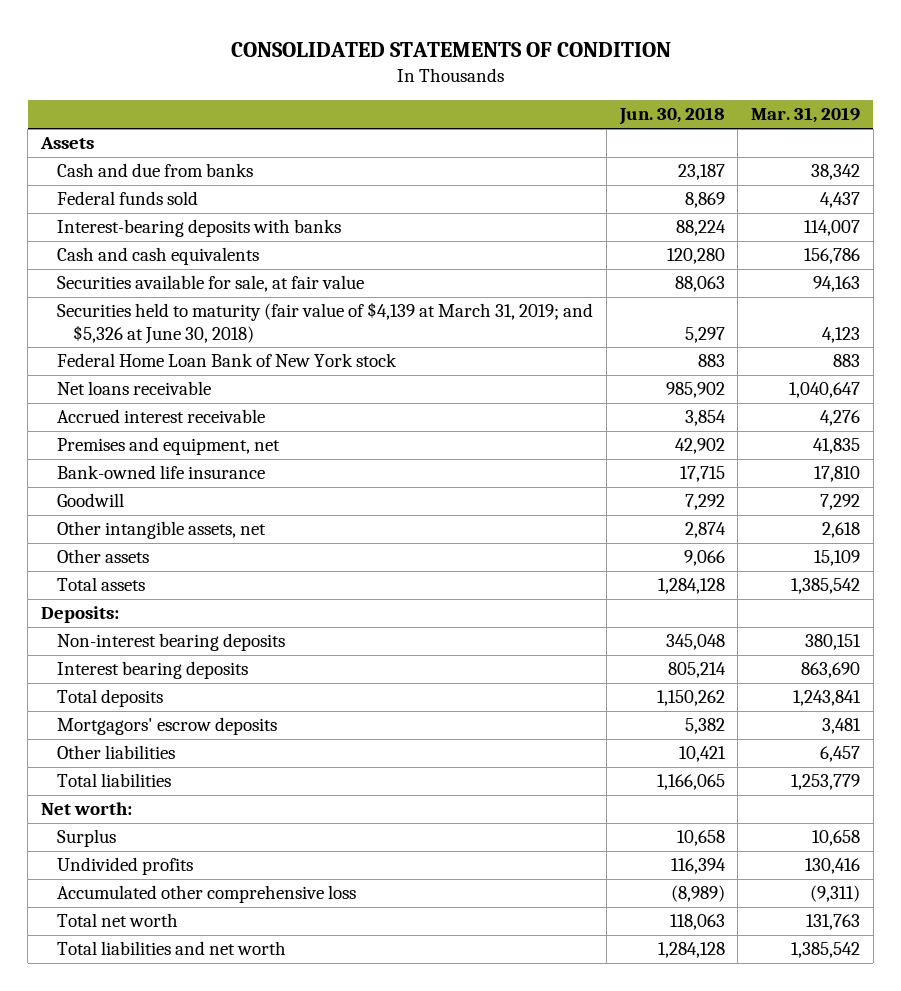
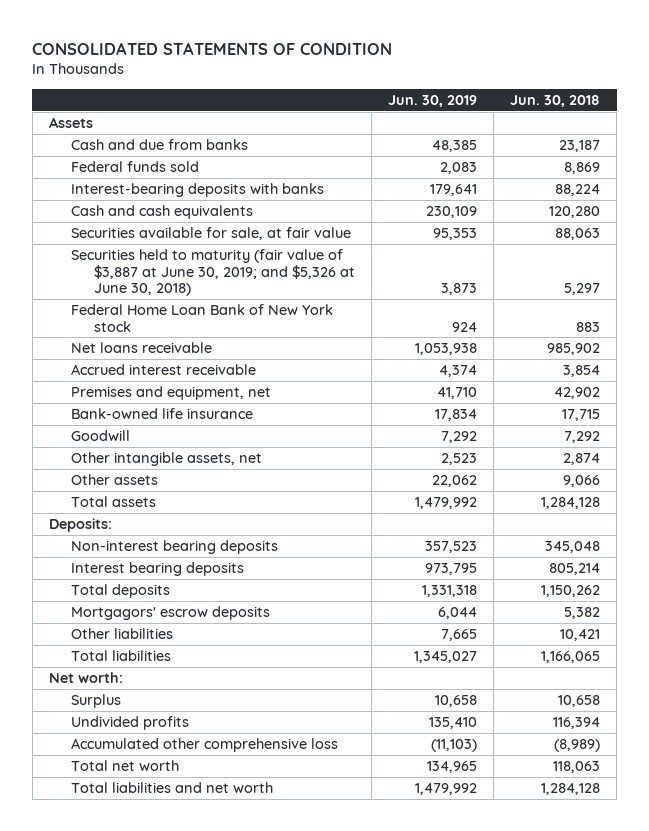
[751,107,861,124] Mar. 31, 2019 -> none
none -> [387,94,477,107] Jun. 30, 2019
[57,302,594,344] Securities held to maturity (fair value of $4,139 at March 31, 2019; and $5,326 at June 30, 2018) -> [71,248,355,297] Securities held to maturity (fair value of $3,887 at June 30, 2019; and $5,326 at June 30, 2018)

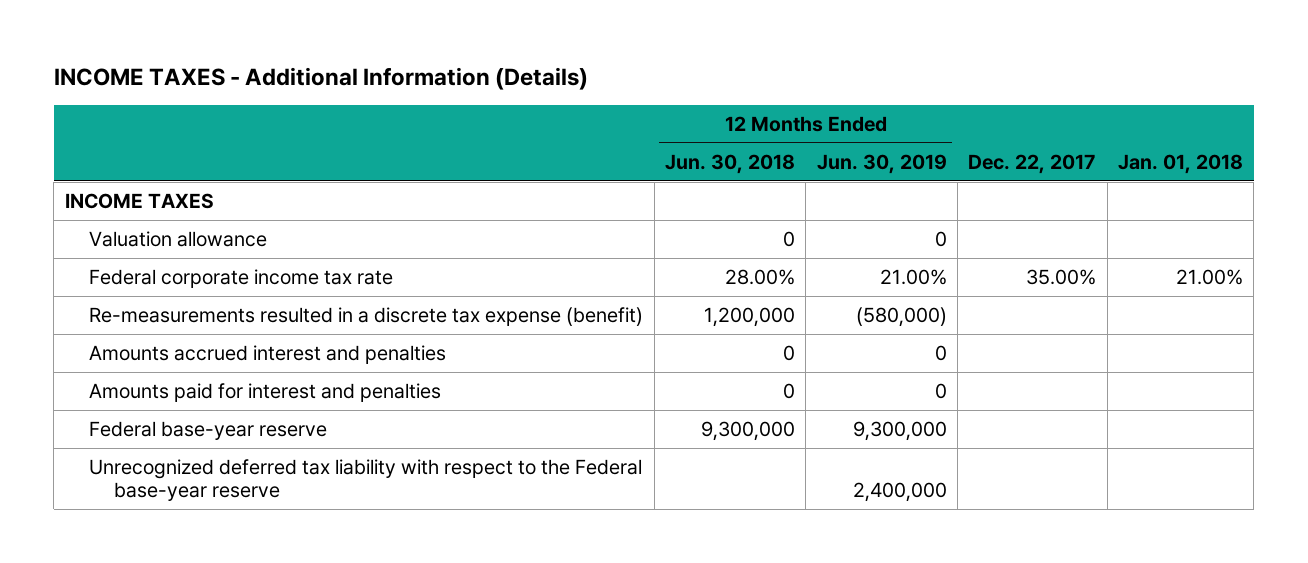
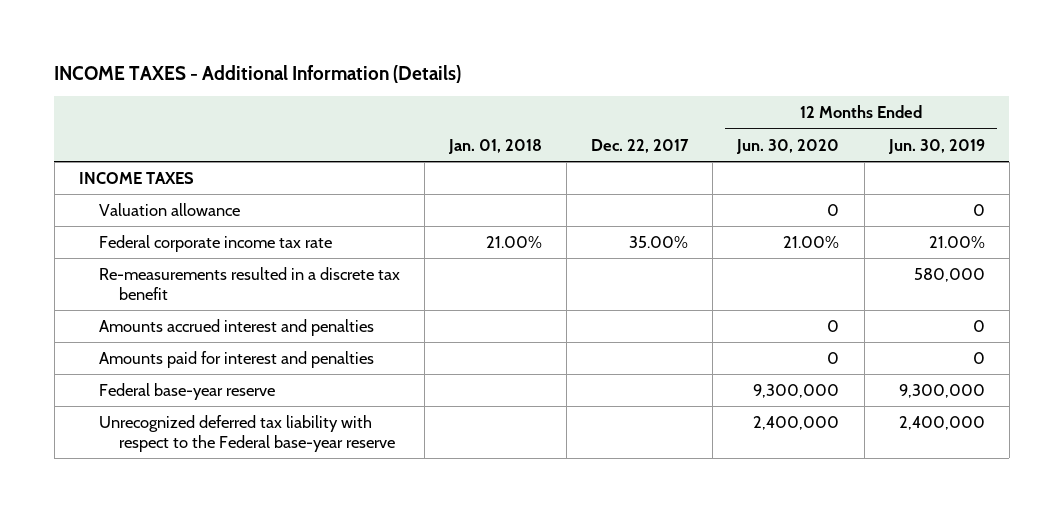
[664,153,795,174] Jun. 30, 2018 -> none
none -> [736,138,840,154] Jun. 30, 2020
[89,306,644,326] Re-measurements resulted in a discrete tax expense (benefit) -> [98,266,400,301] Re-measurements resulted in a discrete tax benefit
[855,306,947,327] (580,000) -> [913,267,985,282] 580,000

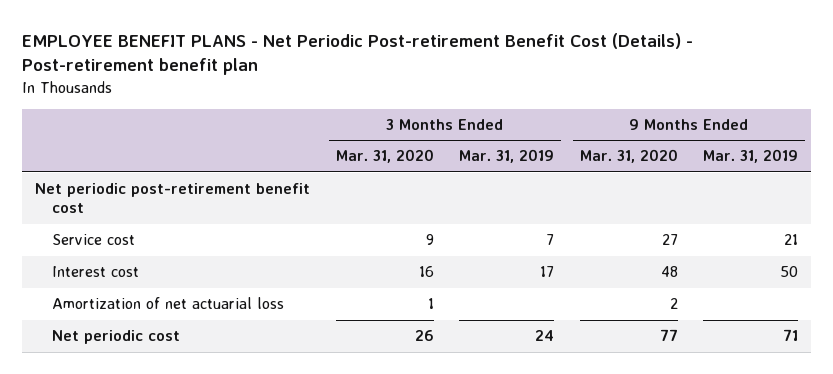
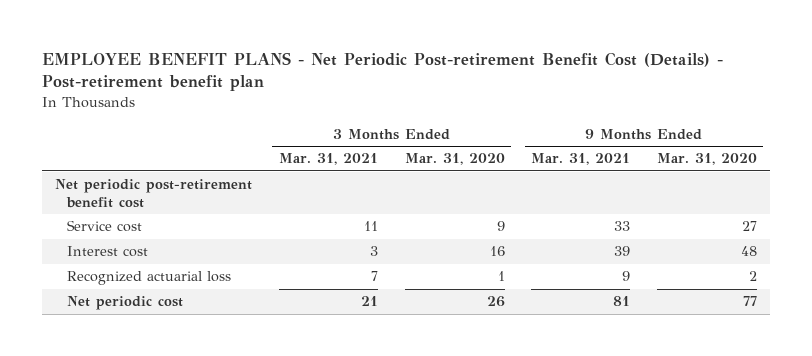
[459,149,555,164] Mar. 31, 2019 -> none
[703,149,799,164] Mar. 31, 2019 -> none
none -> [278,153,378,166] Mar. 31, 2021
none -> [531,153,631,166] Mar. 31, 2021
[52,297,285,310] Amortization of net actuarial loss -> none
none -> [67,271,232,286] Recognized actuarial loss

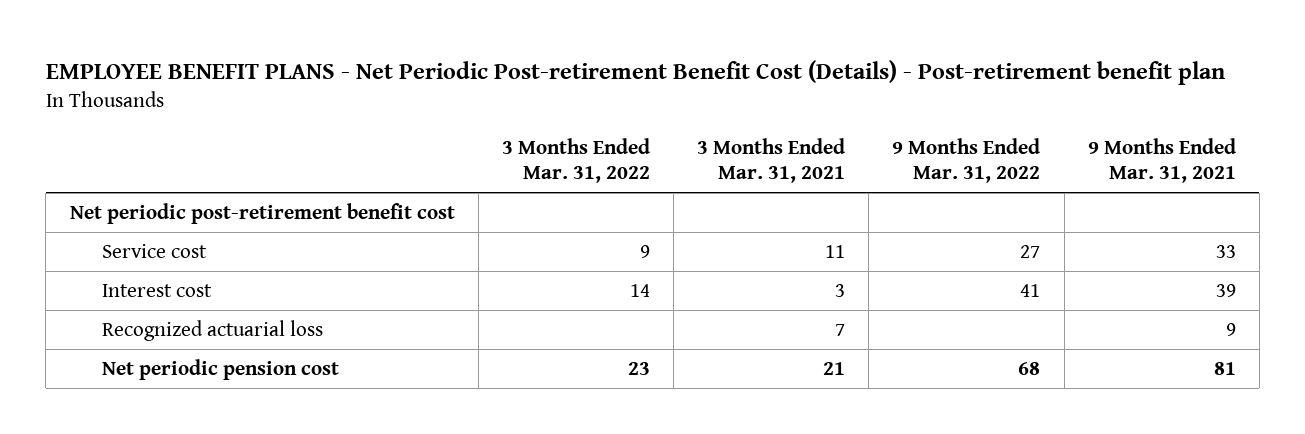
[404,153,505,166] Mar. 31, 2020 -> none
[656,153,757,166] Mar. 31, 2020 -> none
none -> [501,137,650,184] 3 Months Ended Mar. 31, 2022
none -> [892,137,1041,184] 9 Months Ended Mar. 31, 2022
[67,296,184,311] Net periodic cost -> [102,358,340,380] Net periodic pension cost

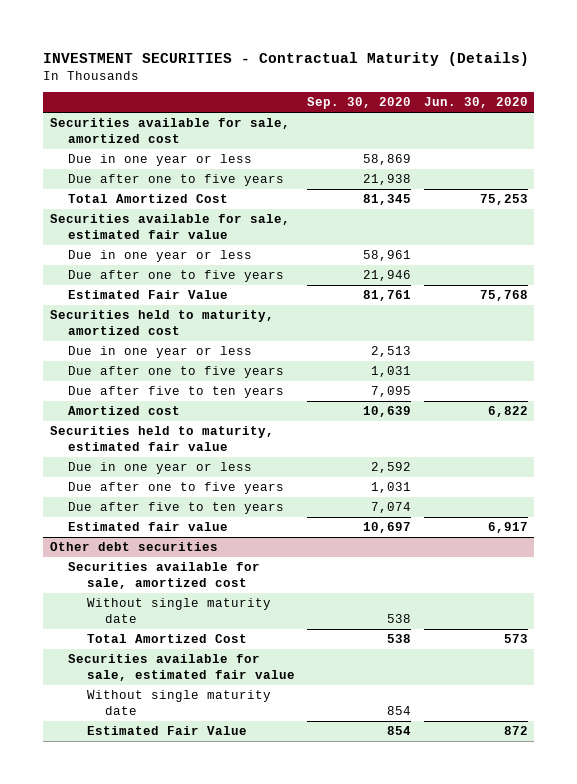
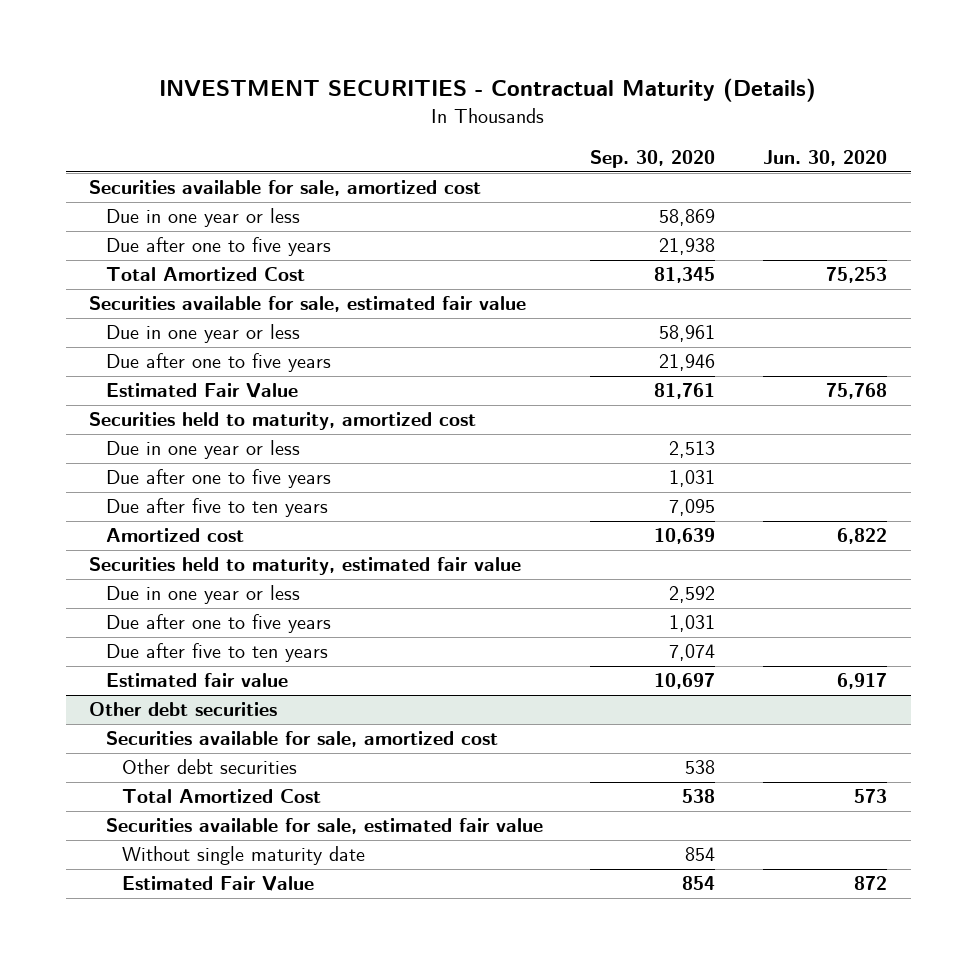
[86,598,271,624] Without single maturity date -> [121,759,297,775] Other debt securities

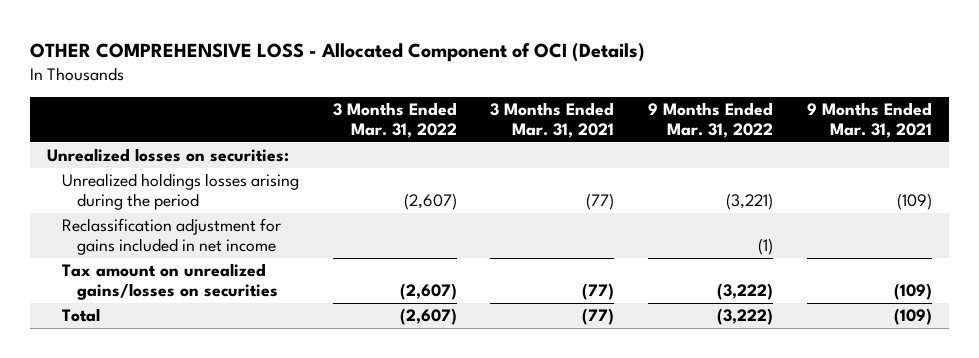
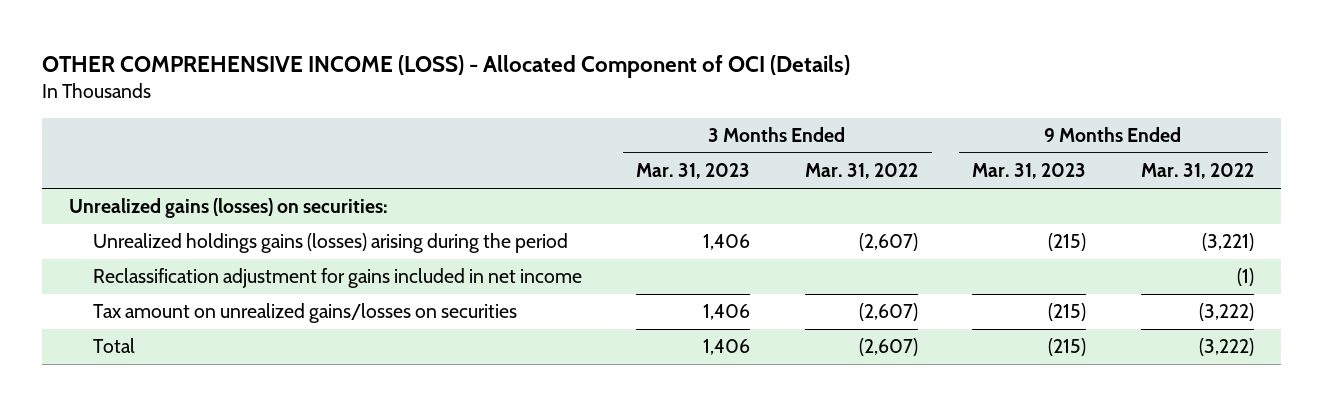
[29,42,645,62] OTHER COMPREHENSIVE LOSS - Allocated Component of OCI (Details) -> [41,54,850,78] OTHER COMPREHENSIVE INCOME (LOSS) - Allocated Component of OCI (Details)
[490,102,615,139] 3 Months Ended Mar. 31, 2021 -> none
[807,102,933,139] 9 Months Ended Mar. 31, 2021 -> none
none -> [636,163,751,180] Mar. 31, 2023
none -> [972,163,1087,180] Mar. 31, 2023
[46,148,289,163] Unrealized losses on securities: -> [69,198,389,219] Unrealized gains (losses) on securities:
[61,173,299,211] Unrealized holdings losses arising during the period -> [92,233,568,254] Unrealized holdings gains (losses) arising during the period

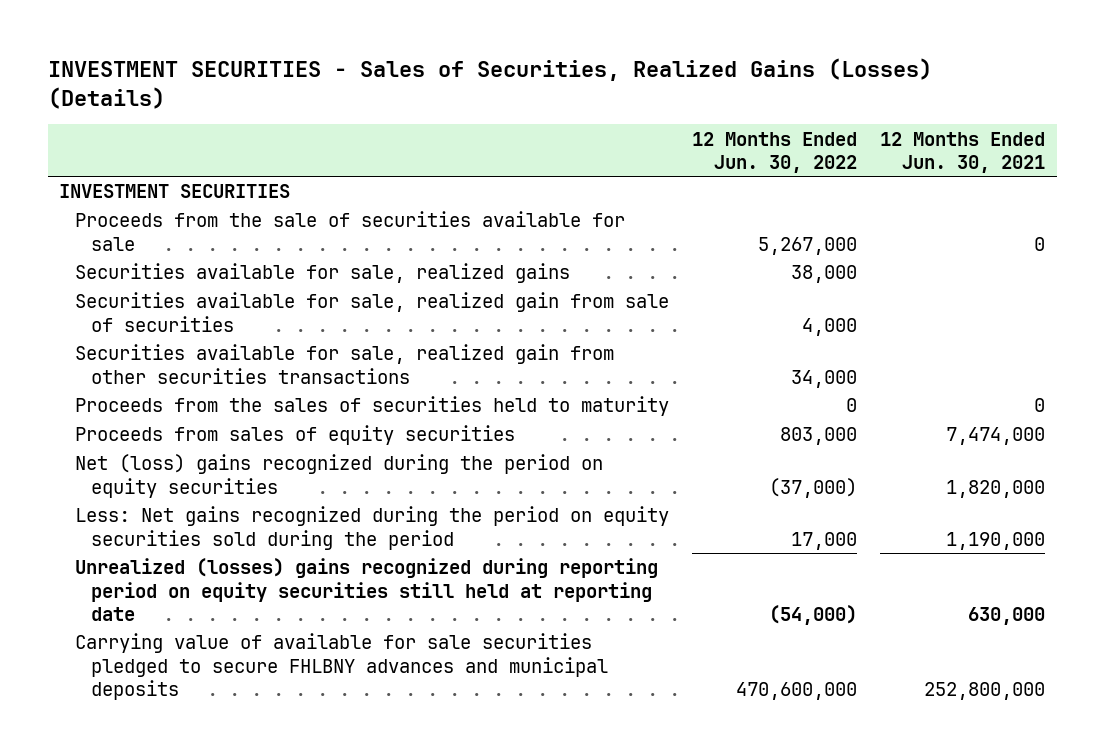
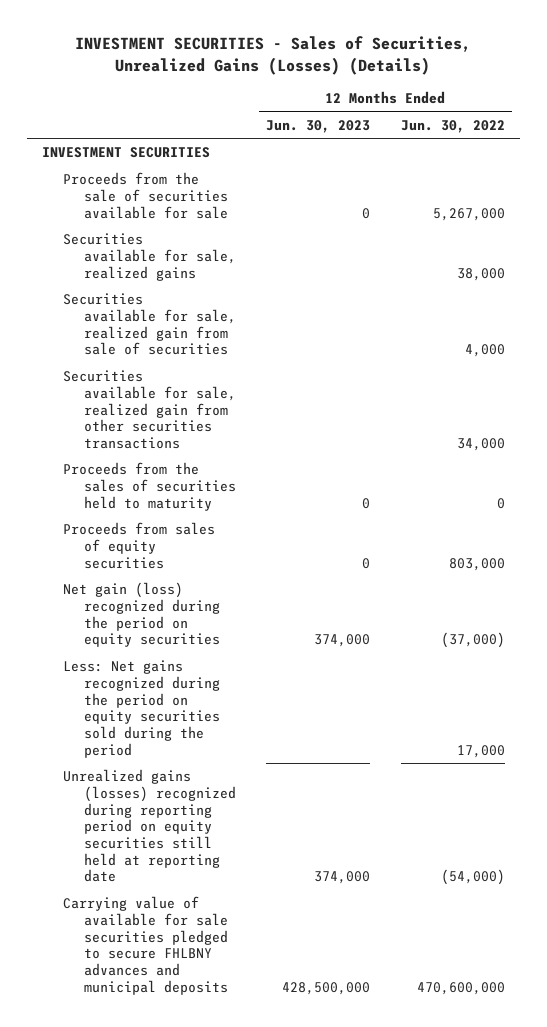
[47,57,932,109] INVESTMENT SECURITIES - Sales of Securities, Realized Gains (Losses) (Details) -> [75,35,472,75] INVESTMENT SECURITIES - Sales of Securities, Unrealized Gains (Losses) (Details)
[879,131,1045,173] 12 Months Ended Jun. 30, 2021 -> none
none -> [266,119,371,133] Jun. 30, 2023
[74,454,603,498] Net (loss) gains recognized during the period on equity securities -> [62,582,220,648] Net gain (loss) recognized during the period on equity securities
[74,558,658,621] Unrealized (losses) gains recognized during reporting period on equity securities still held at reporting date -> [62,769,236,883] Unrealized gains (losses) recognized during reporting period on equity securities still held at reporting date

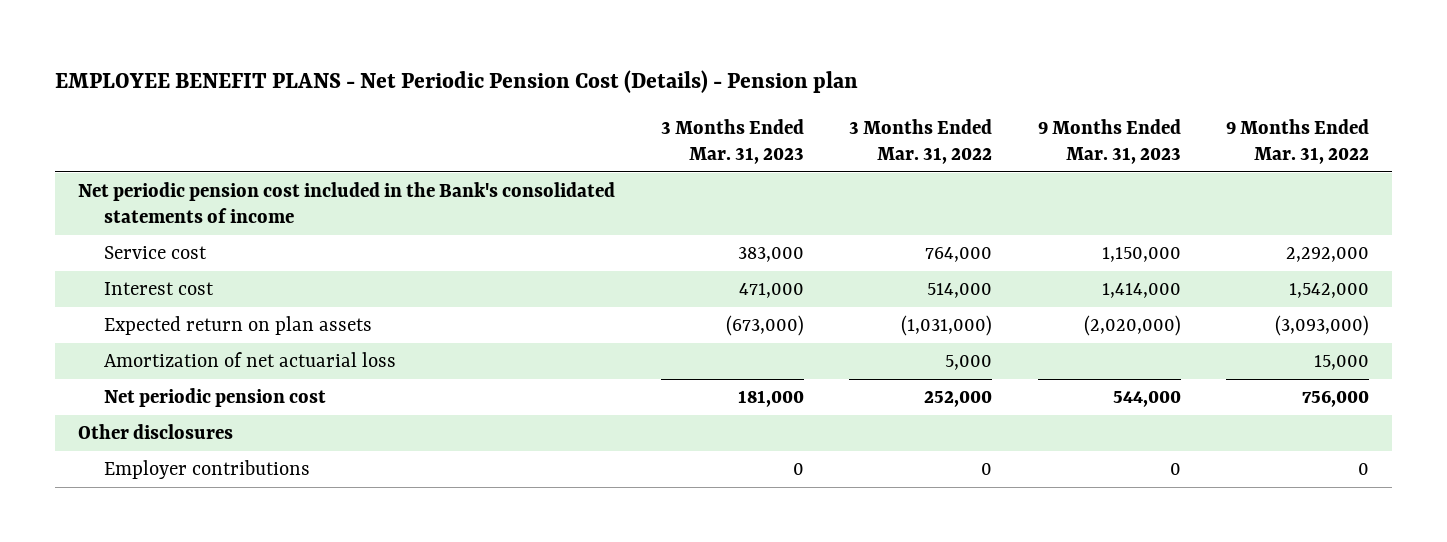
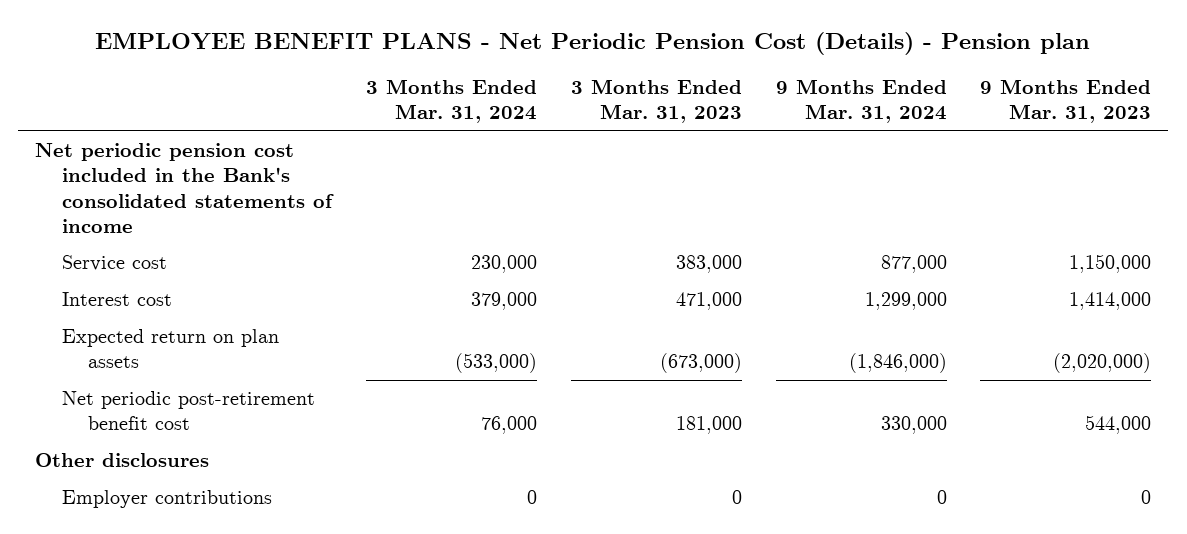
[849,118,993,164] 3 Months Ended Mar. 31, 2022 -> none
[1226,118,1370,164] 9 Months Ended Mar. 31, 2022 -> none
none -> [365,79,537,124] 3 Months Ended Mar. 31, 2024
none -> [775,79,947,124] 9 Months Ended Mar. 31, 2024
[104,351,397,367] Amortization of net actuarial loss -> none
[104,387,327,407] Net periodic pension cost -> [61,391,315,431] Net periodic post-retirement benefit cost

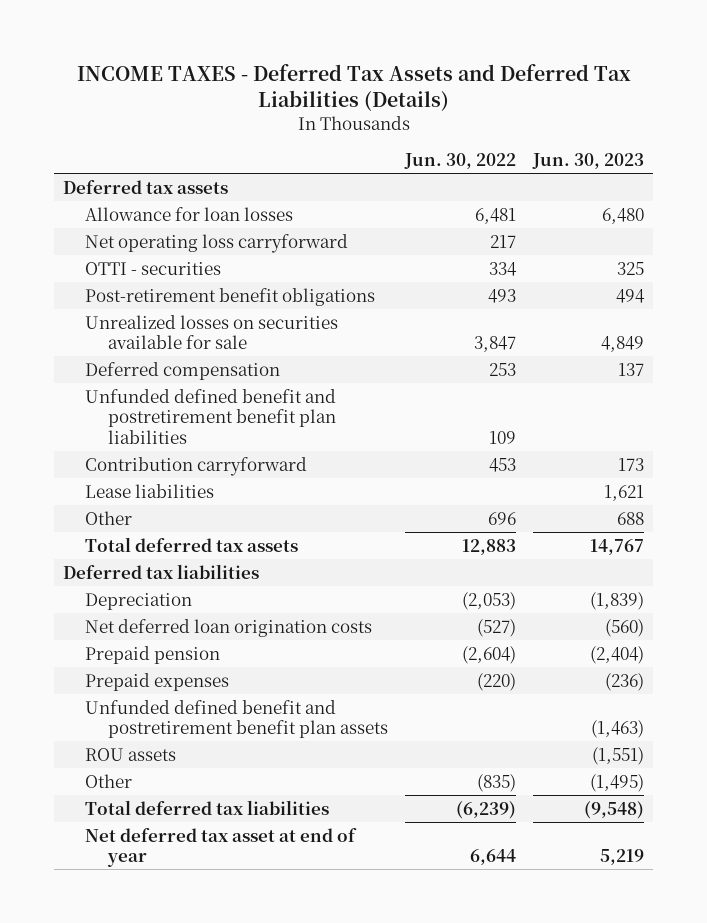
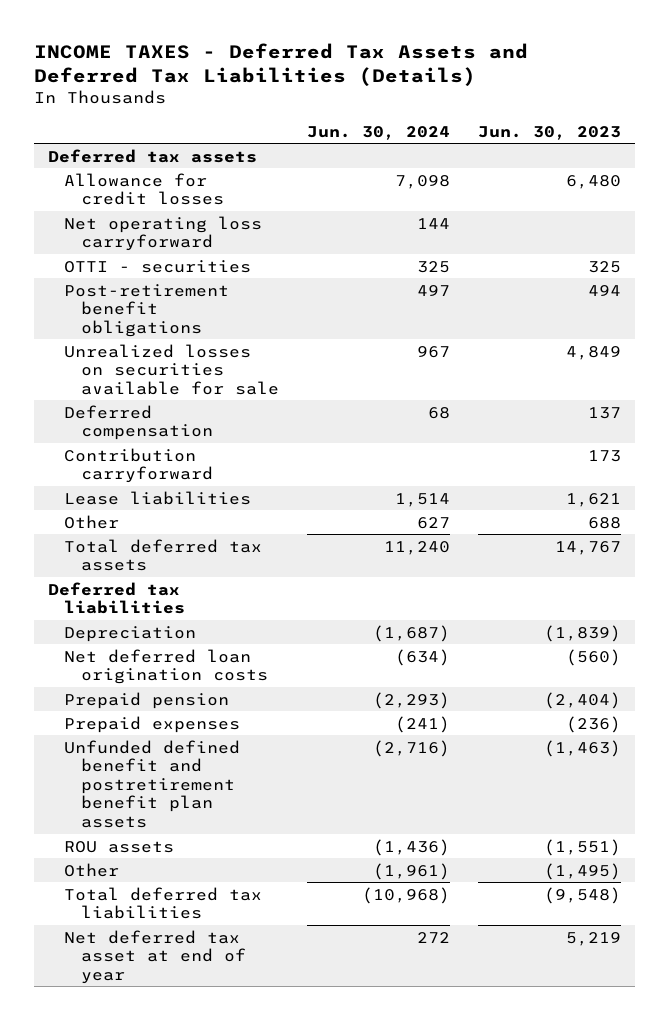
[404,153,517,170] Jun. 30, 2022 -> none
none -> [306,125,450,140] Jun. 30, 2024
[85,206,294,221] Allowance for loan losses -> [64,172,224,206] Allowance for credit losses
[85,388,337,444] Unfunded defined benefit and postretirement benefit plan liabilities -> none

